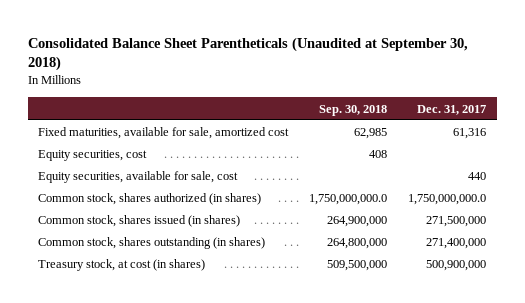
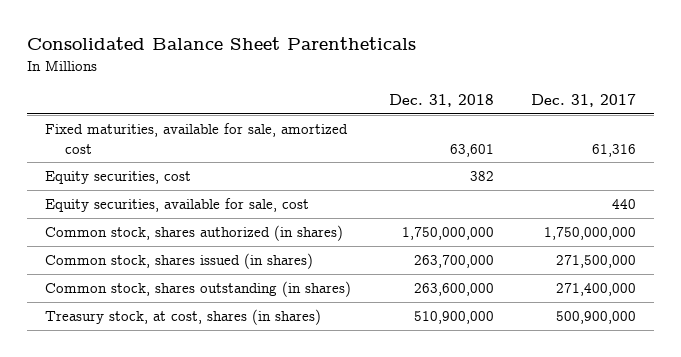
[27,36,468,72] Consolidated Balance Sheet Parentheticals (Unaudited at September 30, 2018) -> [26,37,416,51] Consolidated Balance Sheet Parentheticals
[319,104,388,116] Sep. 30, 2018 -> none
none -> [388,93,494,107] Dec. 31, 2018
[408,194,487,206] 1,750,000,000.0 -> [543,227,636,241] 1,750,000,000
[38,259,206,272] Treasury stock, at cost (in shares) -> [45,309,322,326] Treasury stock, at cost, shares (in shares)

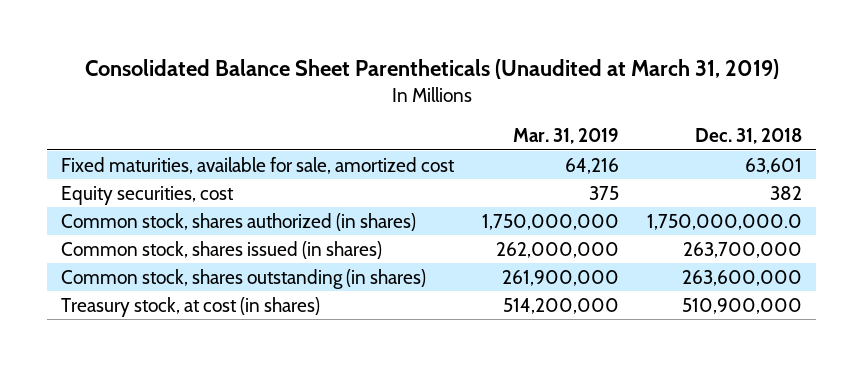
[26,37,416,51] Consolidated Balance Sheet Parentheticals -> [84,59,779,80] Consolidated Balance Sheet Parentheticals (Unaudited at March 31, 2019)
[530,93,636,107] Dec. 31, 2017 -> none
none -> [513,128,620,145] Mar. 31, 2019
[45,198,310,213] Equity securities, available for sale, cost -> none
[401,227,494,241] 1,750,000,000 -> [647,213,803,230] 1,750,000,000.0
[45,309,322,326] Treasury stock, at cost, shares (in shares) -> [60,296,320,317] Treasury stock, at cost (in shares)

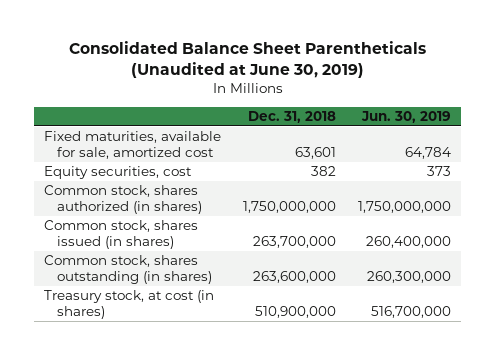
[84,59,779,80] Consolidated Balance Sheet Parentheticals (Unaudited at March 31, 2019) -> [68,41,426,79] Consolidated Balance Sheet Parentheticals (Unaudited at June 30, 2019)
[513,128,620,145] Mar. 31, 2019 -> none
none -> [360,111,451,124] Jun. 30, 2019
[647,213,803,230] 1,750,000,000.0 -> [243,201,337,214] 1,750,000,000

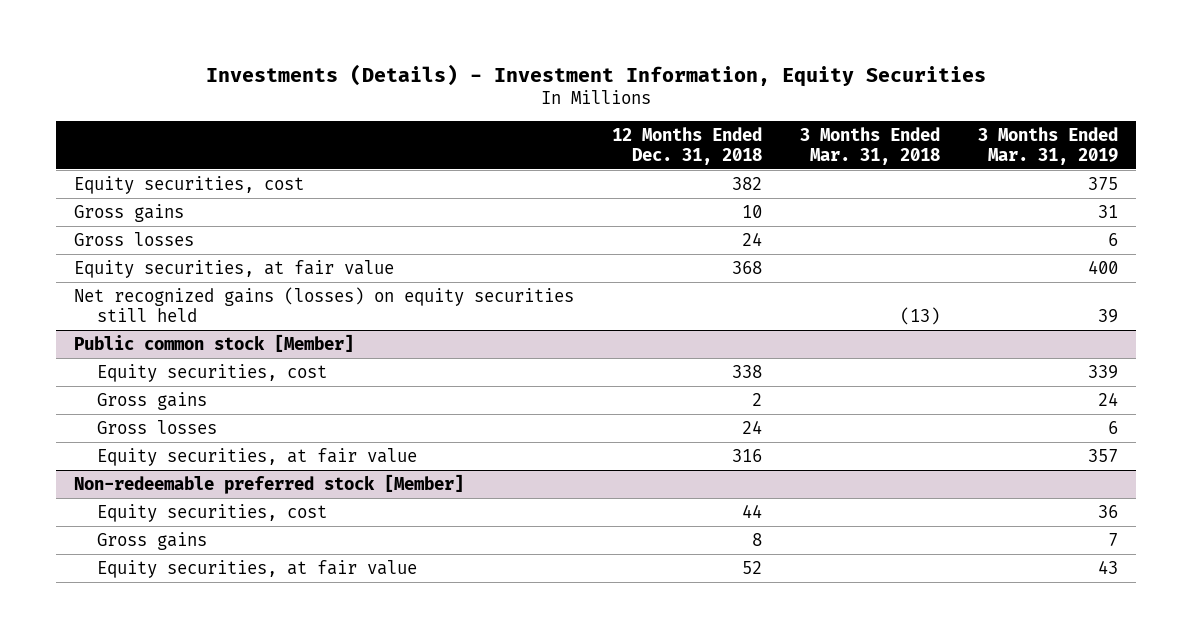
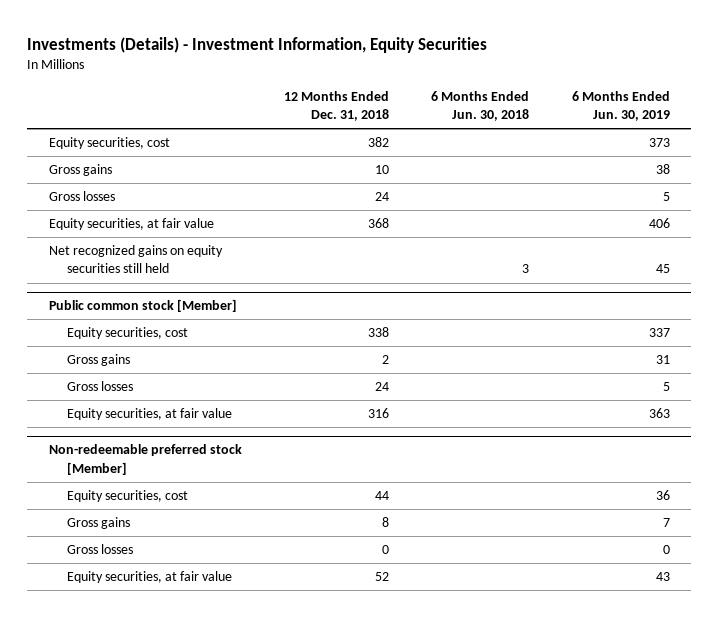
[799,126,940,165] 3 Months Ended Mar. 31, 2018 -> none
[977,126,1118,165] 3 Months Ended Mar. 31, 2019 -> none
none -> [431,91,530,122] 6 Months Ended Jun. 30, 2018
none -> [571,91,670,122] 6 Months Ended Jun. 30, 2019
[74,286,575,322] Net recognized gains (losses) on equity securities still held -> [48,245,223,274] Net recognized gains on equity securities still held
none -> [67,544,134,555] Gross losses

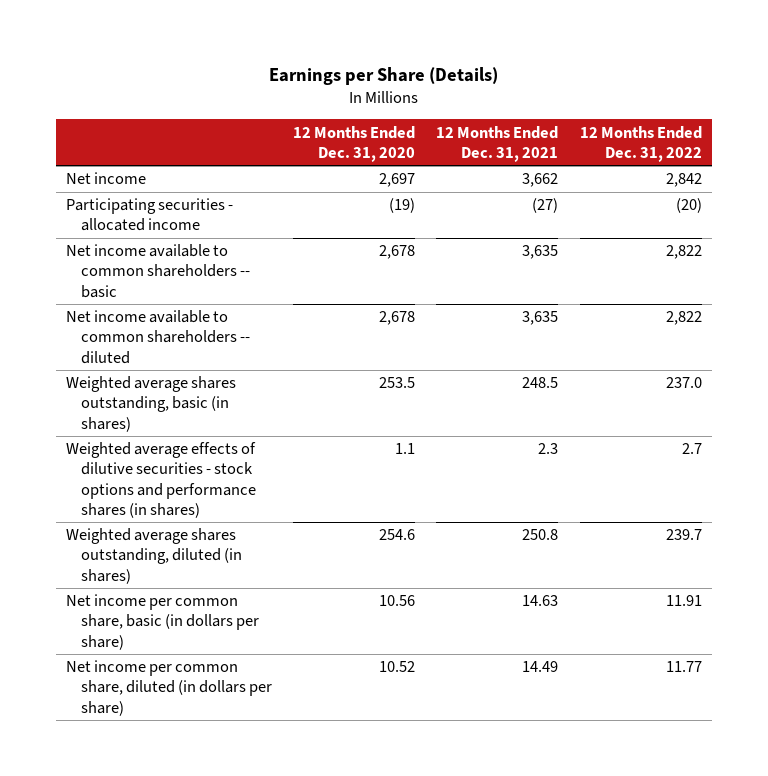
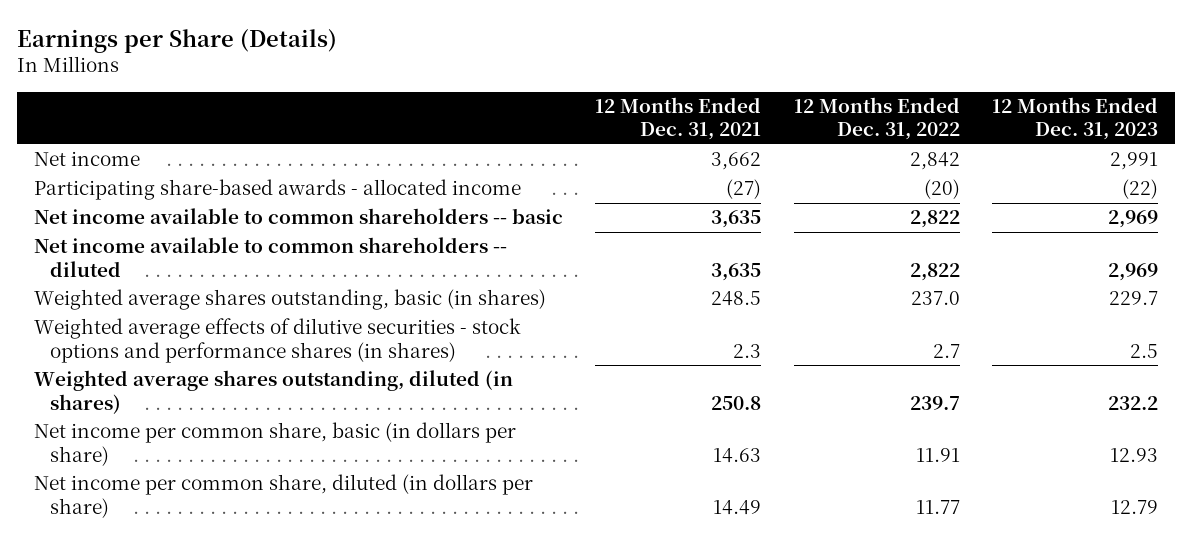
[293,125,416,162] 12 Months Ended Dec. 31, 2020 -> none
none -> [992,96,1159,141] 12 Months Ended Dec. 31, 2023
[66,198,234,232] Participating securities - allocated income -> [33,179,521,201] Participating share-based awards - allocated income

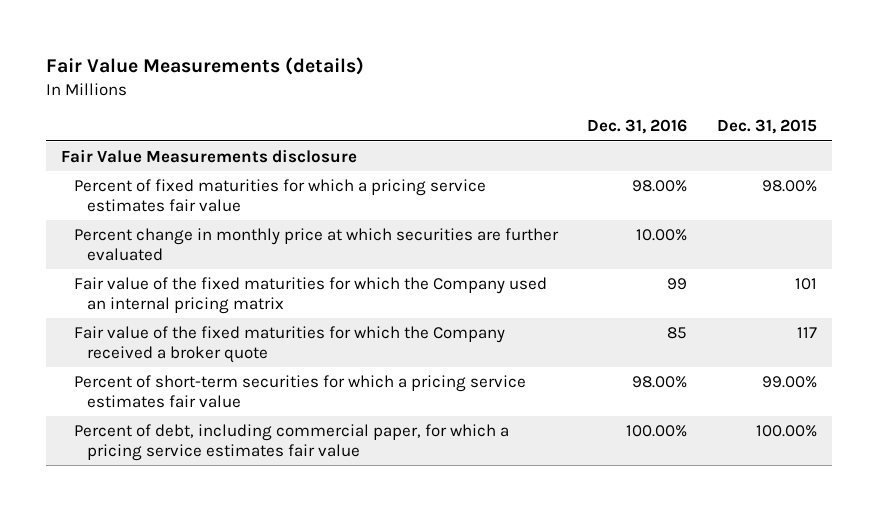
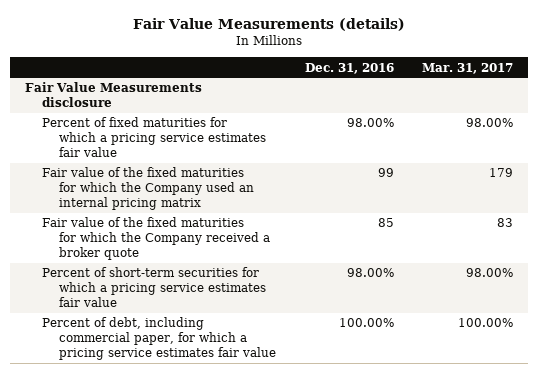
[717,119,818,135] Dec. 31, 2015 -> none
none -> [422,62,514,74] Mar. 31, 2017
[73,227,559,262] Percent change in monthly price at which securities are further evaluated -> none

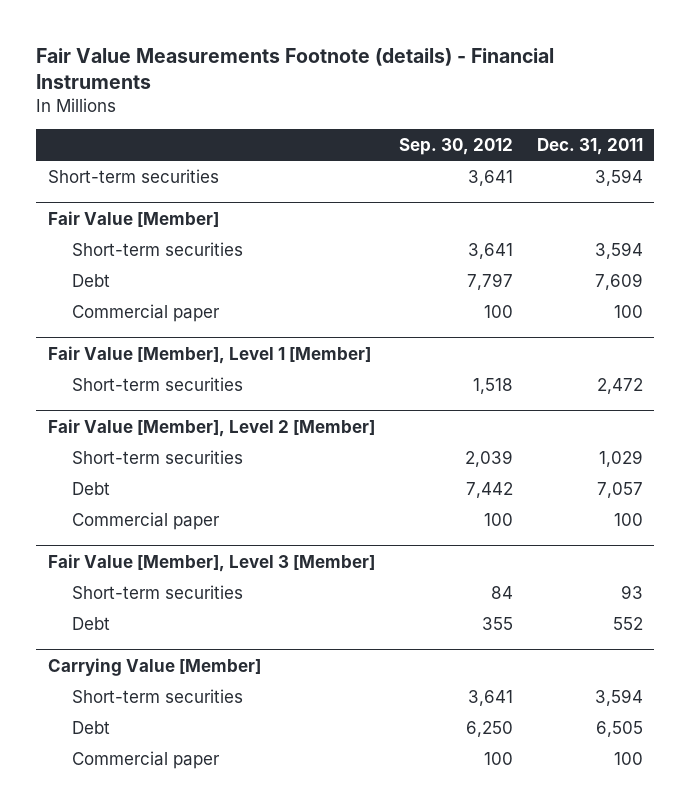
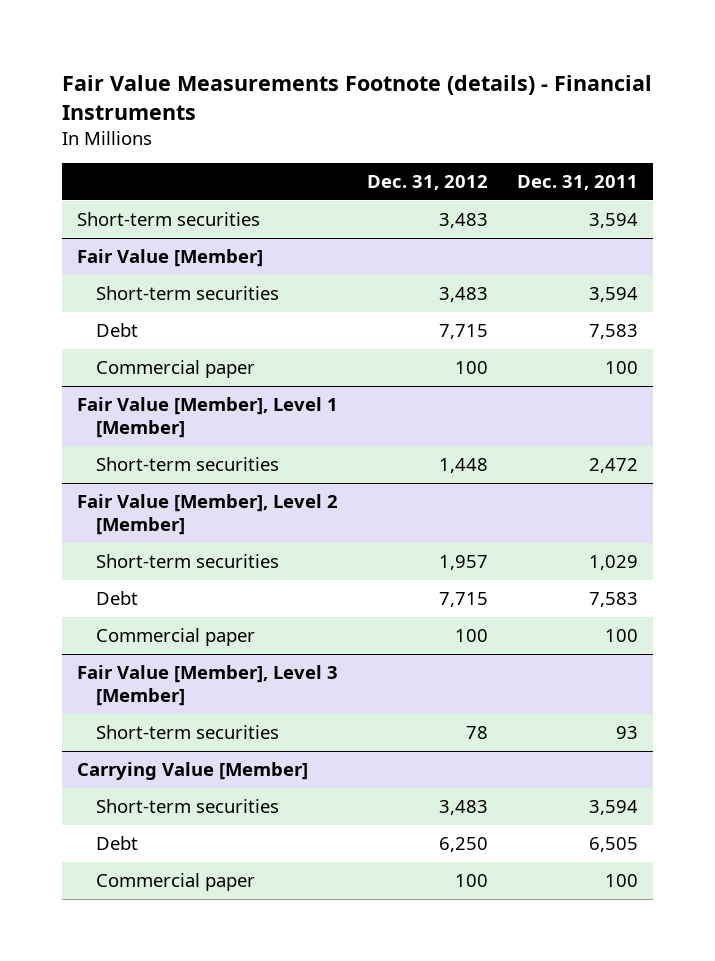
[398,137,513,155] Sep. 30, 2012 -> none
none -> [366,175,488,191] Dec. 31, 2012
[594,272,643,290] 7,609 -> [588,323,638,339] 7,583
[596,481,643,498] 7,057 -> [588,591,638,607] 7,583
[71,616,110,630] Debt -> none

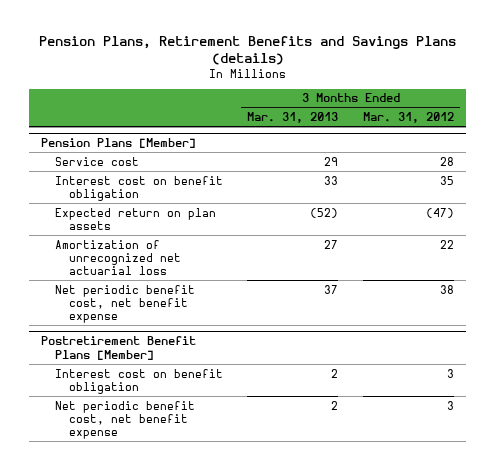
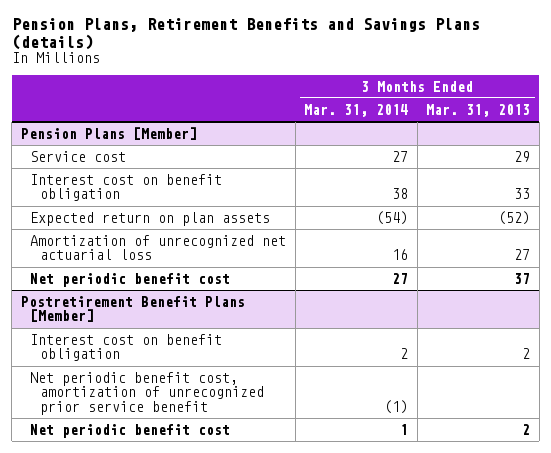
[362,112,454,124] Mar. 31, 2012 -> none
none -> [304,103,409,117] Mar. 31, 2014
[55,284,196,324] Net periodic benefit cost, net benefit expense -> [30,272,231,287] Net periodic benefit cost
none -> [30,371,264,415] Net periodic benefit cost, amortization of unrecognized prior service benefit
[55,400,196,440] Net periodic benefit cost, net benefit expense -> [30,423,231,438] Net periodic benefit cost

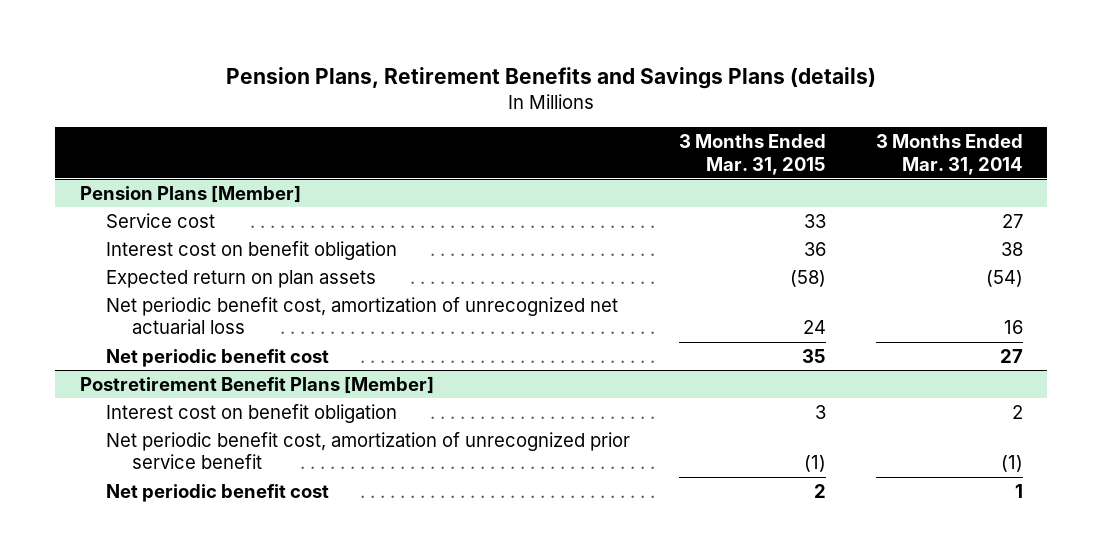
[426,103,531,117] Mar. 31, 2013 -> none
none -> [679,134,827,175] 3 Months Ended Mar. 31, 2015
[30,234,287,261] Amortization of unrecognized net actuarial loss -> [106,296,619,335] Net periodic benefit cost, amortization of unrecognized net actuarial loss

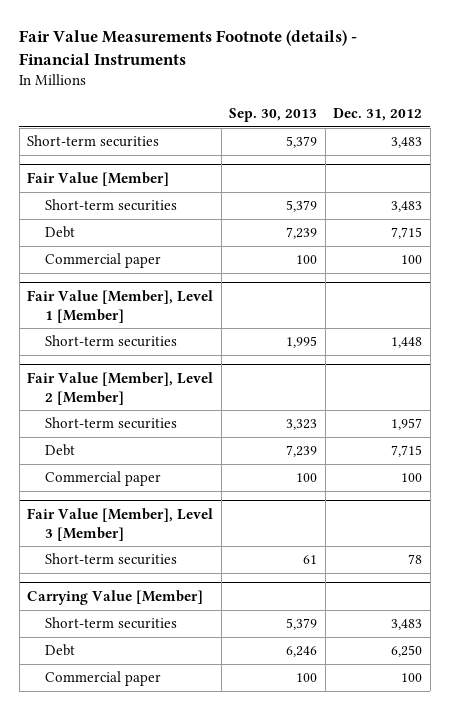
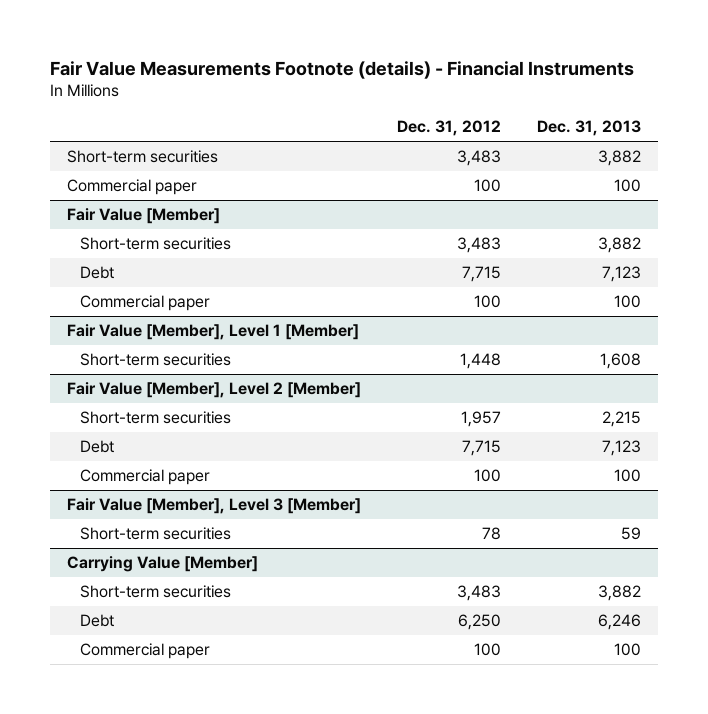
[229,108,318,123] Sep. 30, 2013 -> none
none -> [536,120,641,137] Dec. 31, 2013
none -> [67,179,198,196] Commercial paper

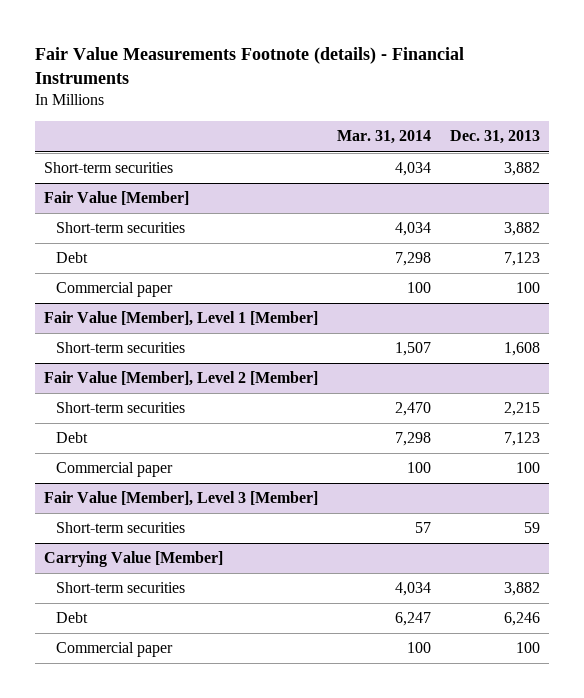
[396,120,501,137] Dec. 31, 2012 -> none
none -> [337,130,432,145] Mar. 31, 2014
[67,179,198,196] Commercial paper -> none

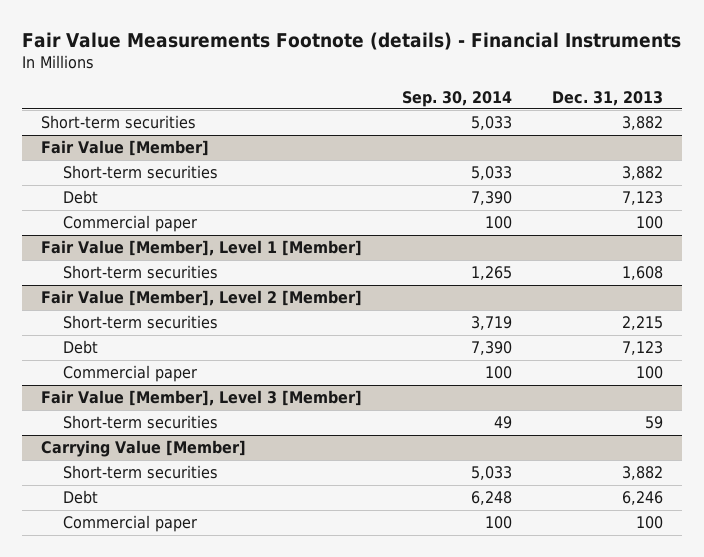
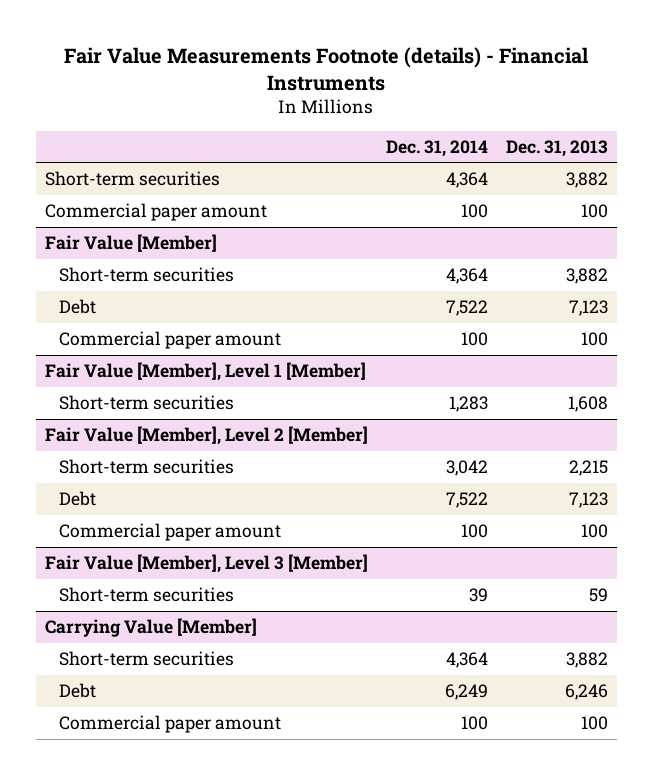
[402,90,513,107] Sep. 30, 2014 -> none
none -> [385,139,488,157] Dec. 31, 2014
none -> [44,203,267,222] Commercial paper amount
[63,215,198,233] Commercial paper -> [58,331,281,350] Commercial paper amount
[63,365,198,383] Commercial paper -> [58,523,281,542] Commercial paper amount
[63,515,198,533] Commercial paper -> [58,715,281,734] Commercial paper amount

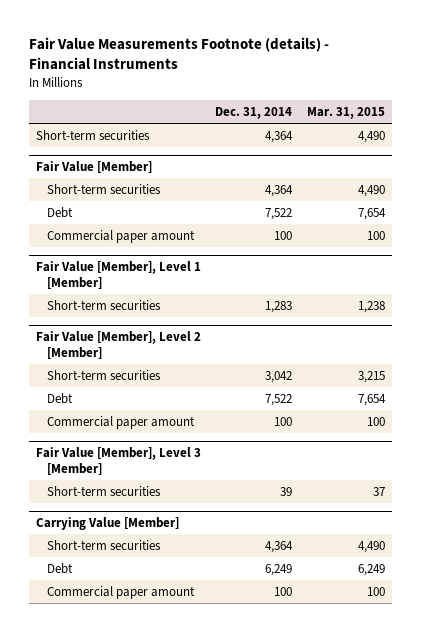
[506,139,609,157] Dec. 31, 2013 -> none
none -> [306,107,385,120] Mar. 31, 2015
[44,203,267,222] Commercial paper amount -> none

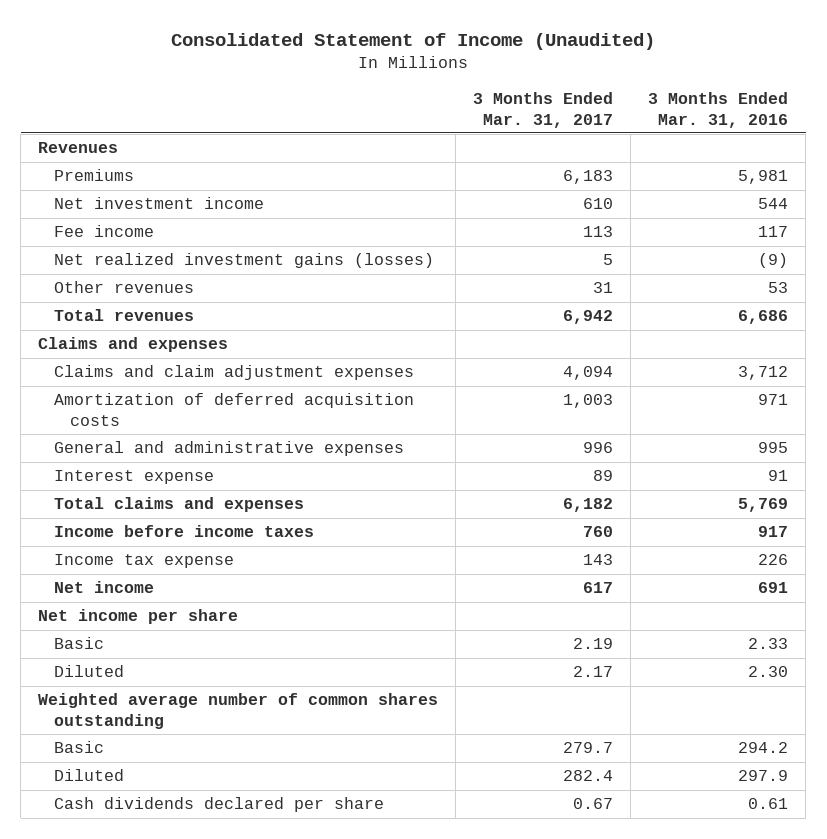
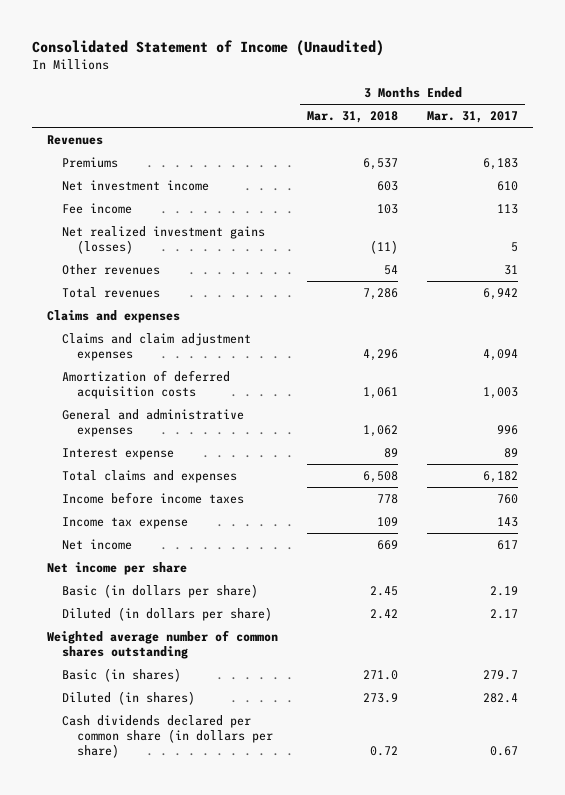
[648,92,789,128] 3 Months Ended Mar. 31, 2016 -> none
none -> [307,110,399,123] Mar. 31, 2018
[54,637,105,650] Basic -> [61,583,258,598] Basic (in dollars per share)
[54,665,125,678] Diluted -> [61,606,272,621] Diluted (in dollars per share)
[54,741,105,754] Basic -> [61,667,181,682] Basic (in shares)
[54,769,125,782] Diluted -> [61,690,195,705] Diluted (in shares)
[54,797,385,813] Cash dividends declared per share -> [61,714,273,759] Cash dividends declared per common share (in dollars per share)

